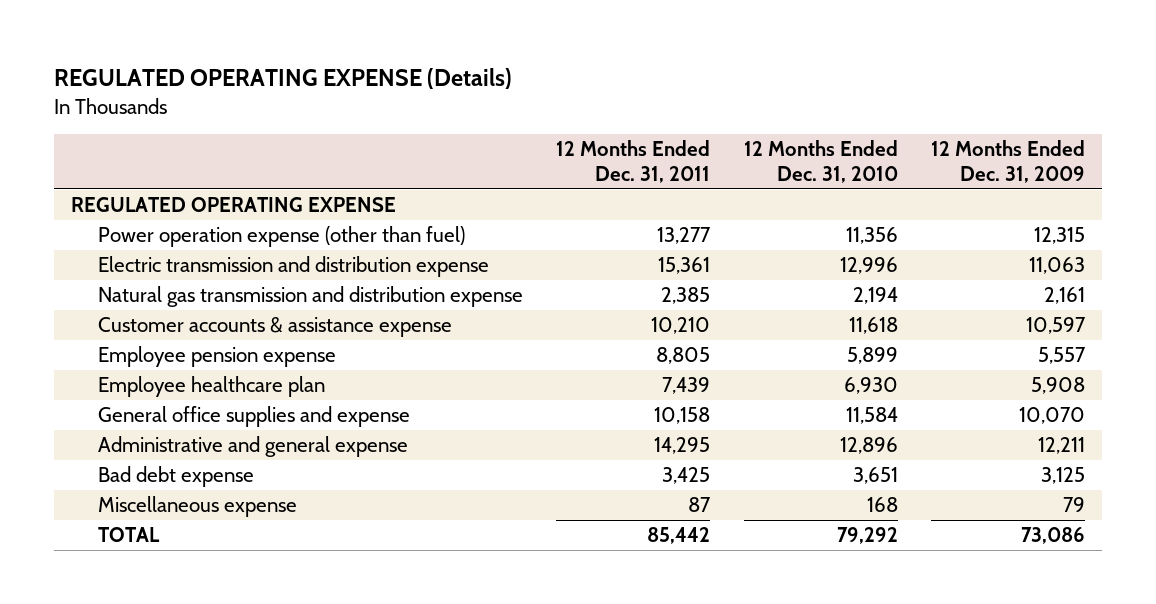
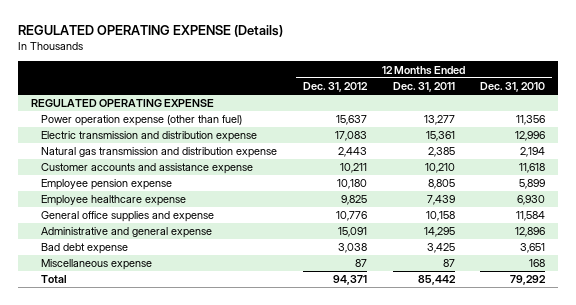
[930,140,1085,183] 12 Months Ended Dec. 31, 2009 -> none
none -> [302,82,368,93] Dec. 31, 2012
[98,317,453,338] Customer accounts & assistance expense -> [41,163,254,175] Customer accounts and assistance expense
[98,376,326,398] Employee healthcare plan -> [41,195,187,207] Employee healthcare expense
[98,527,161,543] TOTAL -> [41,275,68,284] Total

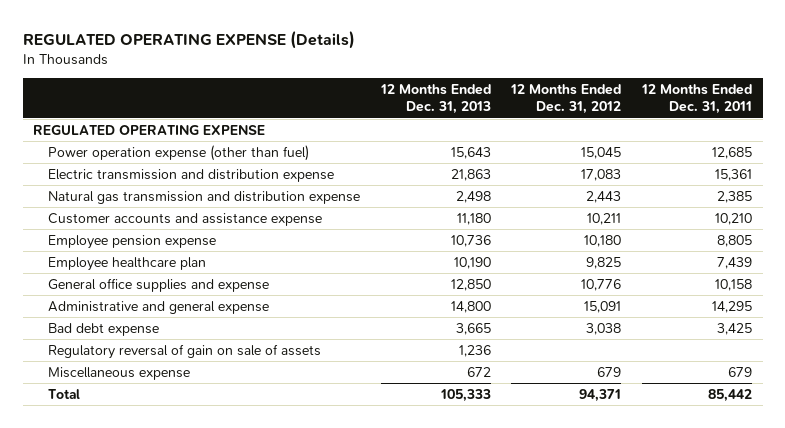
[480,82,546,93] Dec. 31, 2010 -> none
none -> [379,83,491,115] 12 Months Ended Dec. 31, 2013
[335,115,367,126] 15,637 -> [581,146,622,159] 15,045
[423,115,455,126] 13,277 -> [712,146,753,159] 12,685
[41,195,187,207] Employee healthcare expense -> [47,256,206,271] Employee healthcare plan
none -> [47,343,321,359] Regulatory reversal of gain on sale of assets
[354,259,367,268] 87 -> [597,366,622,377] 679
[442,259,455,268] 87 -> [728,366,753,377] 679

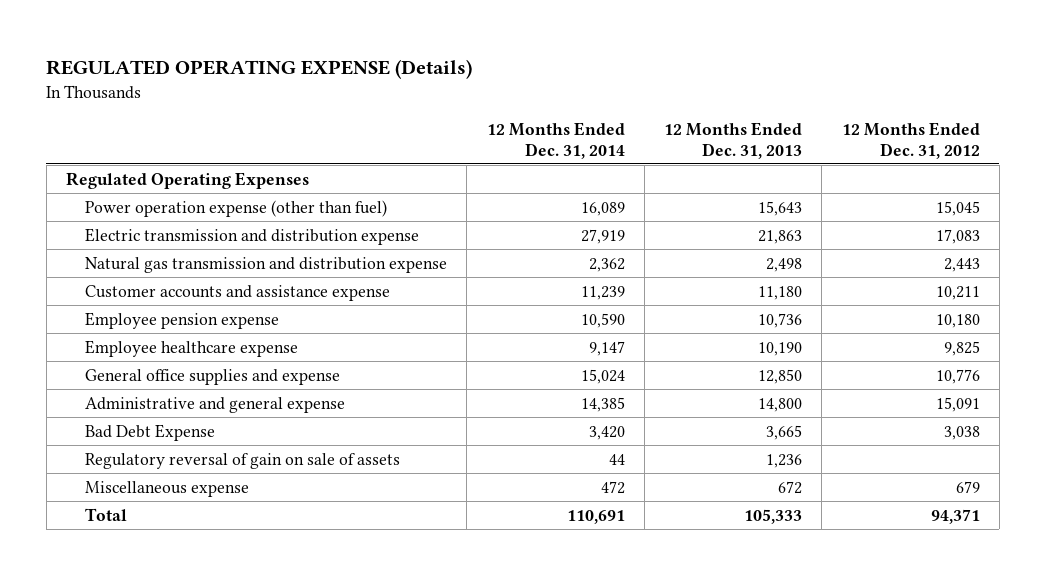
[641,83,753,115] 12 Months Ended Dec. 31, 2011 -> none
none -> [486,122,625,159] 12 Months Ended Dec. 31, 2014
[33,124,266,135] REGULATED OPERATING EXPENSE -> [65,171,309,189] Regulated Operating Expenses
[47,256,206,271] Employee healthcare plan -> [85,339,299,357] Employee healthcare expense
[47,322,159,336] Bad debt expense -> [85,423,216,441] Bad Debt Expense

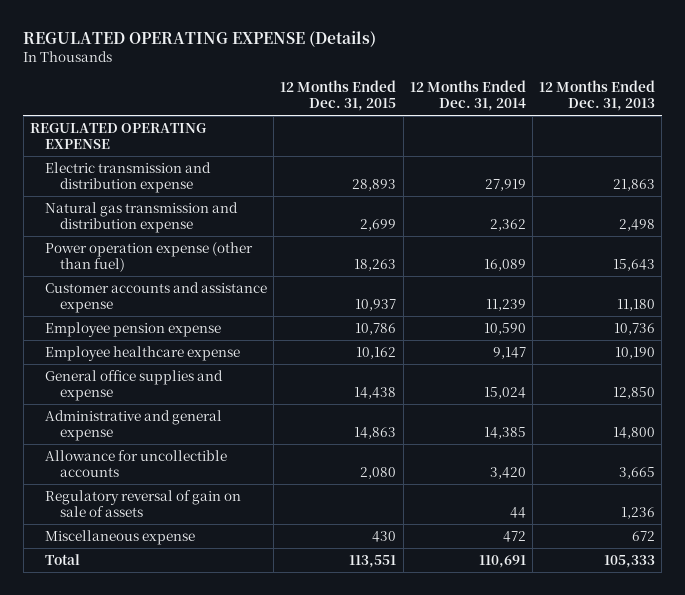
[841,122,980,159] 12 Months Ended Dec. 31, 2012 -> none
none -> [280,80,397,111] 12 Months Ended Dec. 31, 2015
[65,171,309,189] Regulated Operating Expenses -> [29,122,207,149] REGULATED OPERATING EXPENSE
[85,199,388,217] Power operation expense (other than fuel) -> [45,241,254,272] Power operation expense (other than fuel)
[85,423,216,441] Bad Debt Expense -> [45,449,228,477] Allowance for uncollectible accounts

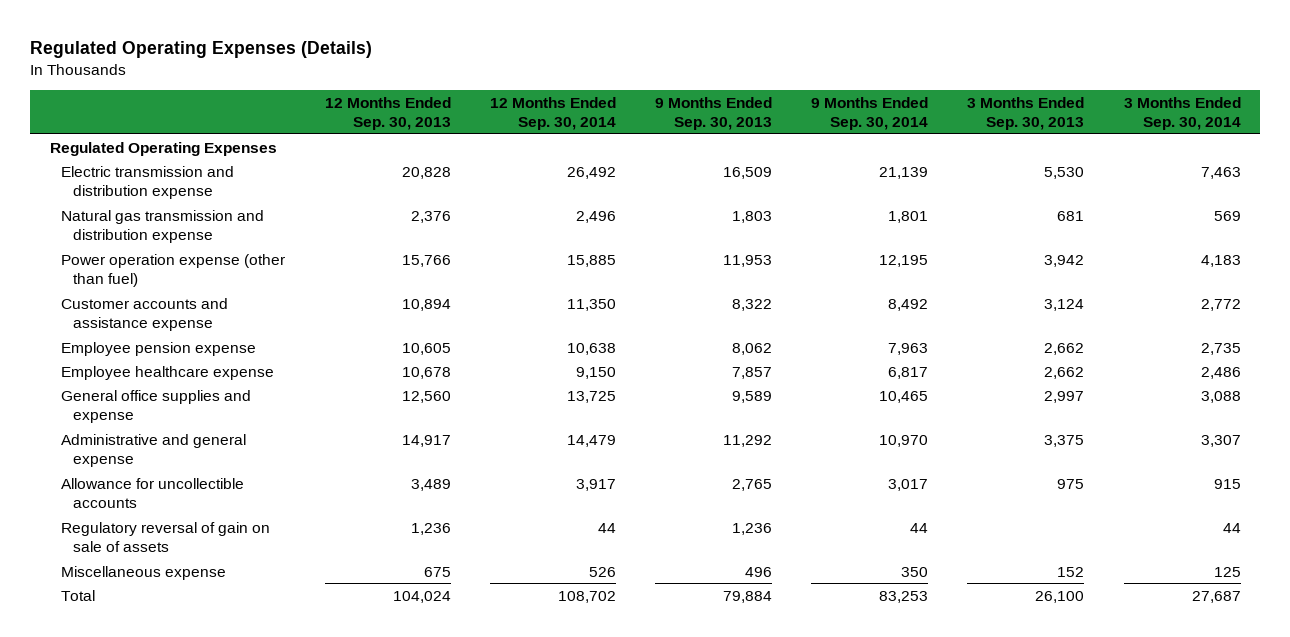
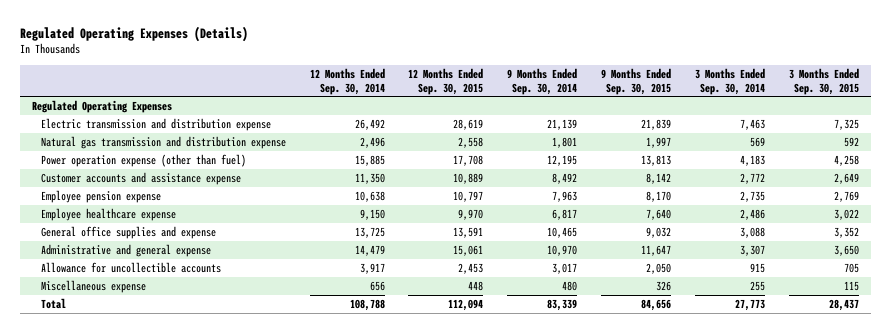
[324,96,451,130] 12 Months Ended Sep. 30, 2013 -> none
[655,96,773,130] 9 Months Ended Sep. 30, 2013 -> none
[967,96,1085,130] 3 Months Ended Sep. 30, 2013 -> none
none -> [408,67,484,95] 12 Months Ended Sep. 30, 2015
none -> [601,67,672,95] 9 Months Ended Sep. 30, 2015
none -> [788,67,859,95] 3 Months Ended Sep. 30, 2015
[61,521,271,552] Regulatory reversal of gain on sale of assets -> none
[588,566,616,577] 526 -> [369,280,385,291] 656
[901,566,929,577] 350 -> [562,280,578,291] 480
[1213,566,1241,577] 125 -> [749,280,765,291] 255
[557,590,616,603] 108,702 -> [349,298,385,311] 108,788
[879,590,929,603] 83,253 -> [547,298,578,311] 83,339
[1191,590,1241,603] 27,687 -> [734,298,765,311] 27,773

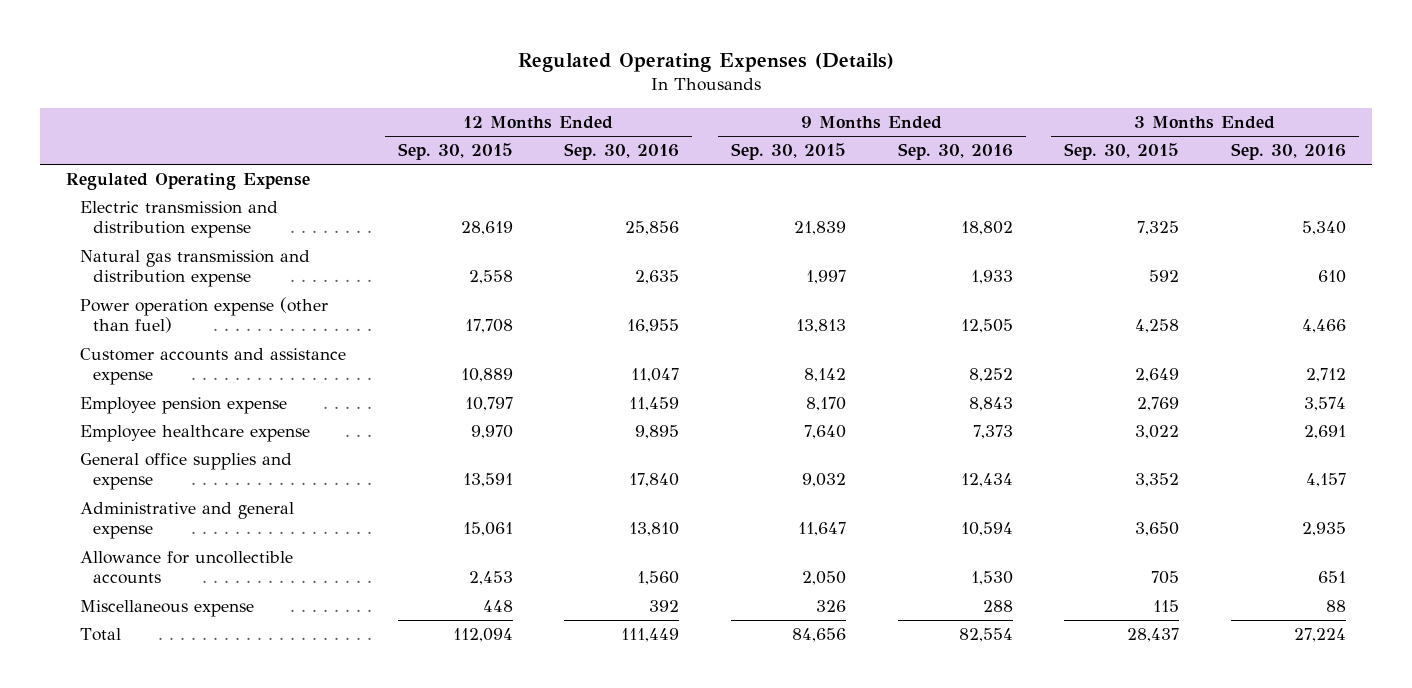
[309,67,385,95] 12 Months Ended Sep. 30, 2014 -> none
[507,67,578,95] 9 Months Ended Sep. 30, 2014 -> none
[694,67,765,95] 3 Months Ended Sep. 30, 2014 -> none
none -> [564,143,680,161] Sep. 30, 2016
none -> [897,143,1013,161] Sep. 30, 2016
none -> [1231,143,1347,161] Sep. 30, 2016
[31,99,172,113] Regulated Operating Expenses -> [66,173,311,191] Regulated Operating Expense

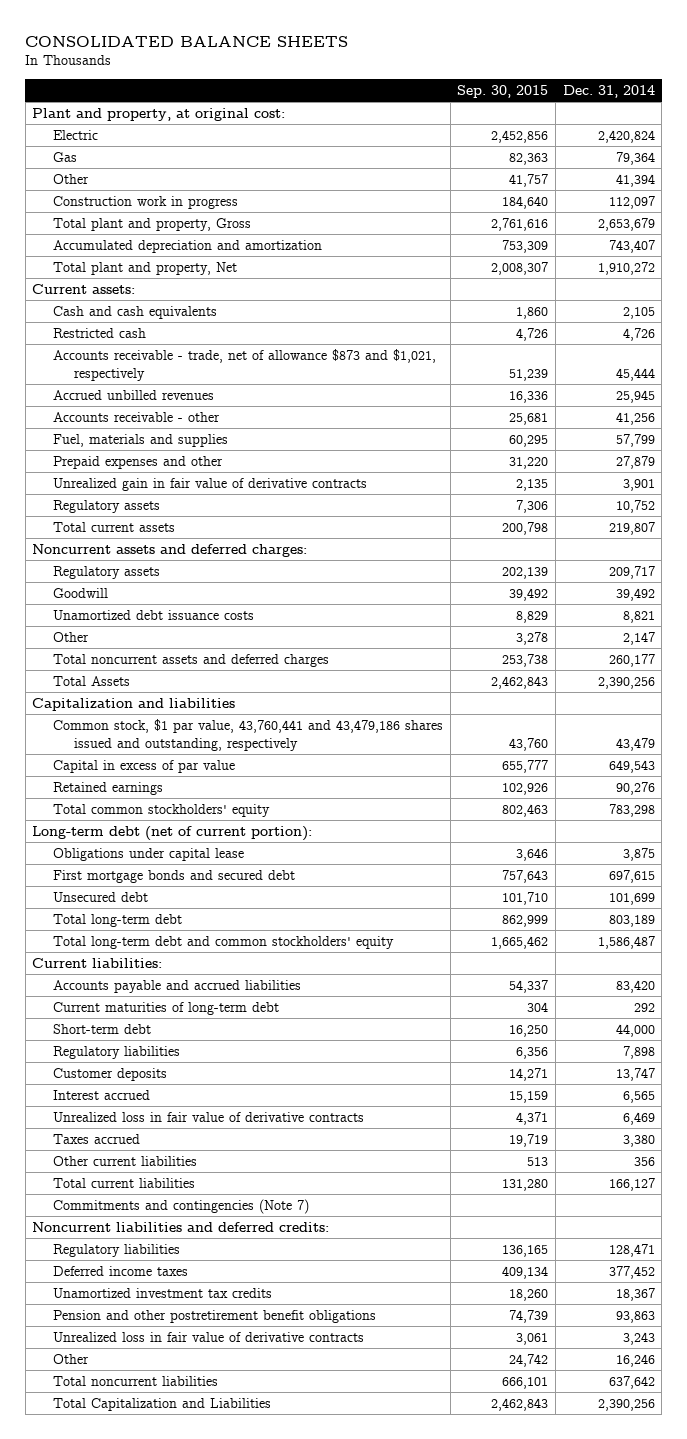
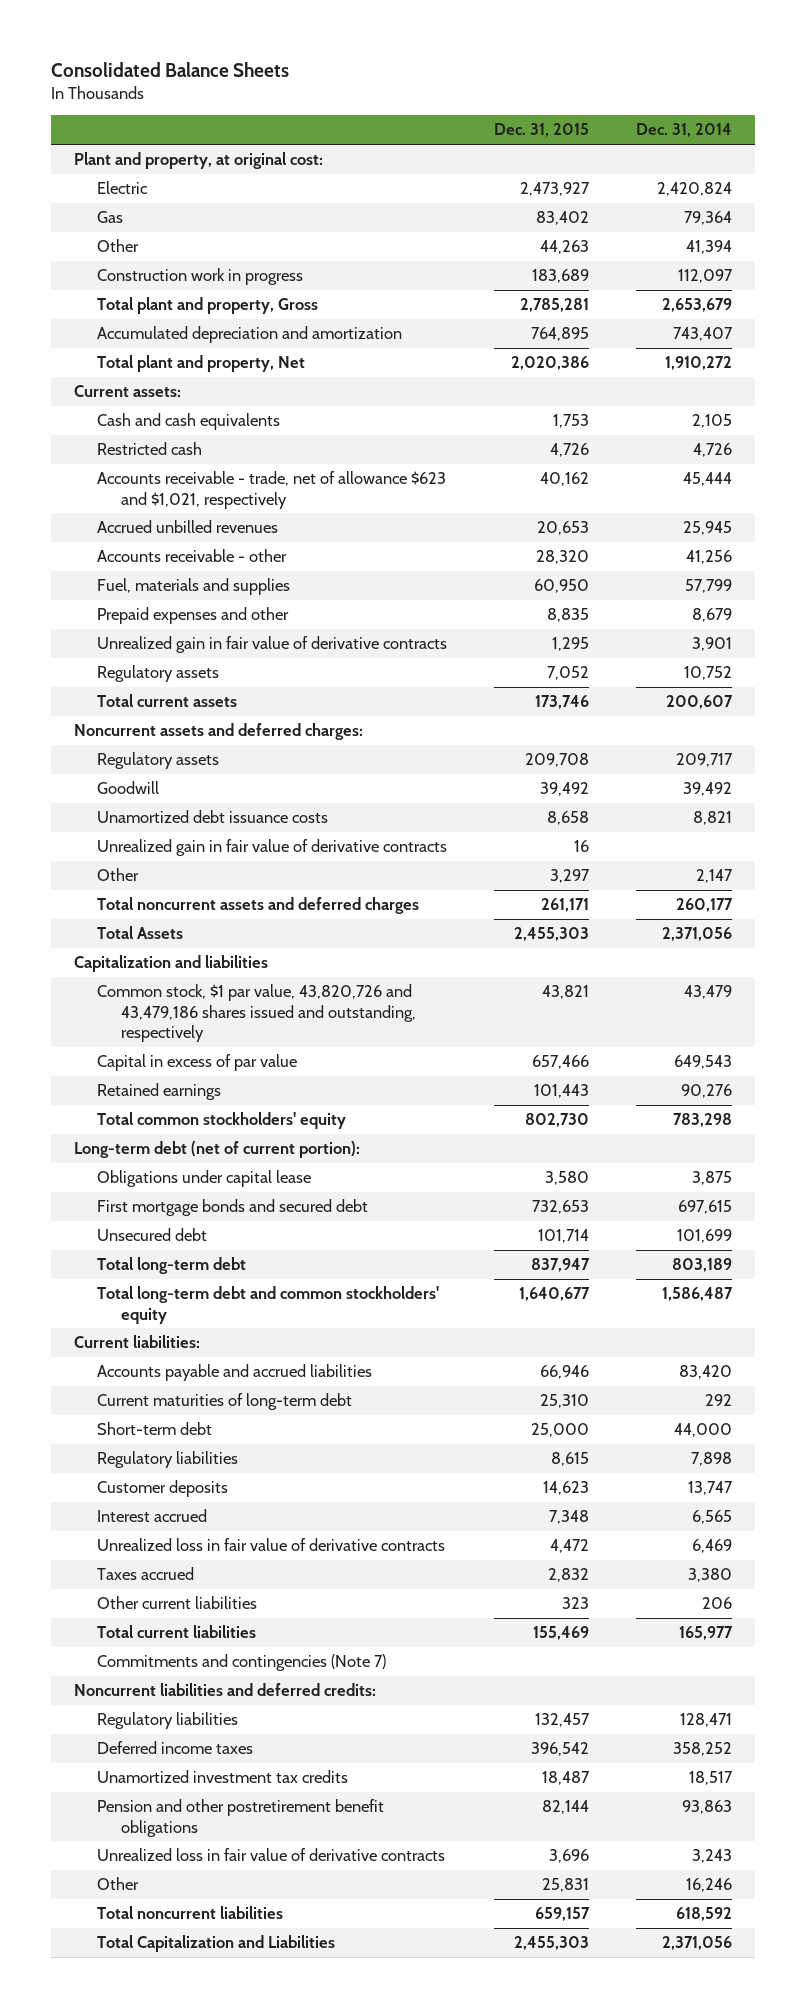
[25,35,349,47] CONSOLIDATED BALANCE SHEETS -> [50,61,289,77] Consolidated Balance Sheets
[457,85,549,99] Sep. 30, 2015 -> none
none -> [494,123,590,138] Dec. 31, 2015
[52,348,436,381] Accounts receivable - trade, net of allowance $873 and $1,021, respectively -> [97,471,447,509] Accounts receivable - trade, net of allowance $623 and $1,021, respectively
[615,455,655,469] 27,879 -> [691,608,732,623] 8,679
[608,521,655,535] 219,807 -> [665,695,733,710] 200,607
none -> [97,839,448,857] Unrealized gain in fair value of derivative contracts
[597,676,655,689] 2,390,256 -> [661,927,732,942] 2,371,056
[52,718,443,751] Common stock, $1 par value, 43,760,441 and 43,479,186 shares issued and outstanding, respectively -> [97,984,416,1043] Common stock, $1 par value, 43,820,726 and 43,479,186 shares issued and outstanding, respectively
[633,1156,655,1166] 356 -> [701,1597,732,1610] 206
[608,1177,655,1191] 166,127 -> [678,1626,733,1641] 165,977
[608,1265,655,1279] 377,452 -> [672,1742,732,1757] 358,252
[615,1287,655,1301] 18,367 -> [688,1771,733,1786] 18,517
[608,1375,655,1389] 637,642 -> [675,1907,732,1922] 618,592
[597,1398,655,1411] 2,390,256 -> [661,1936,732,1951] 2,371,056

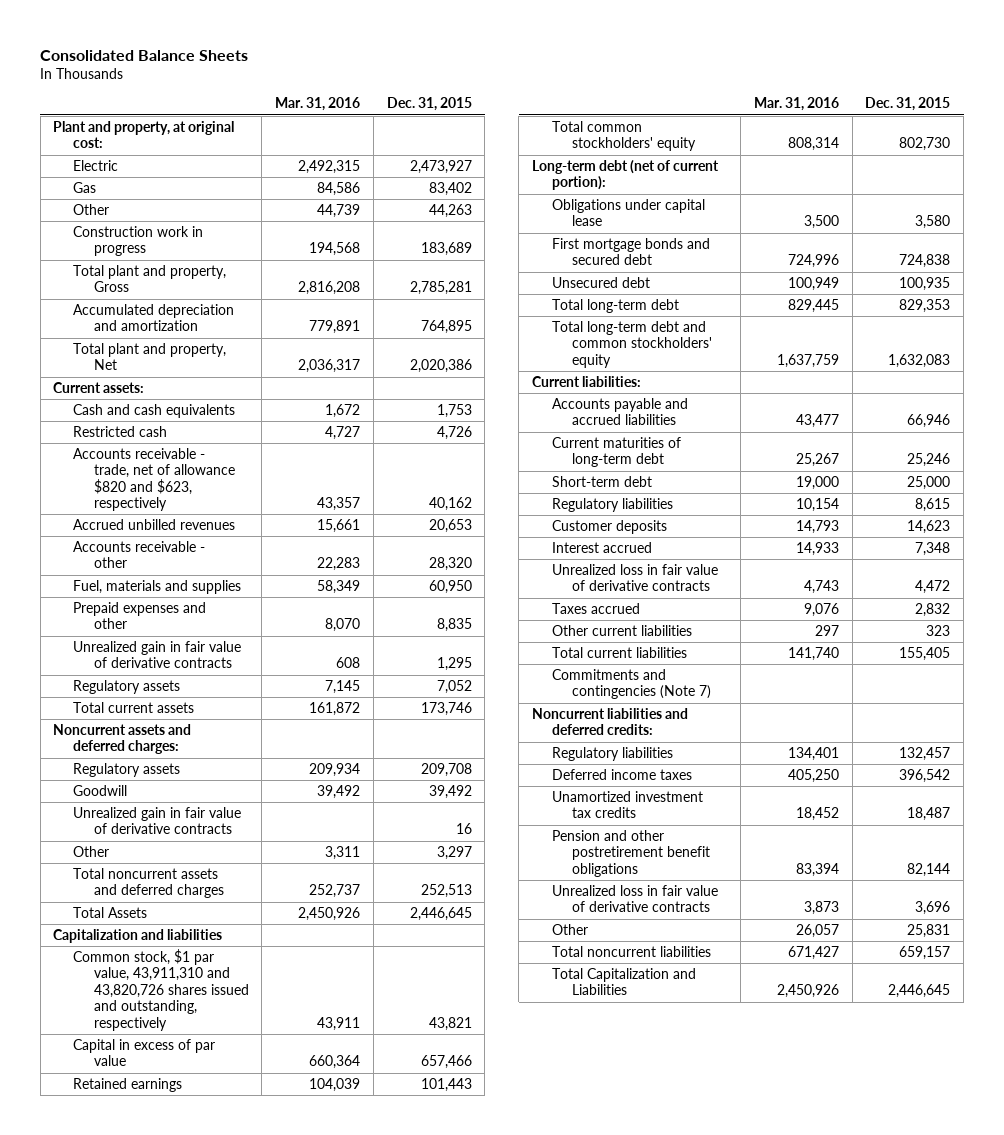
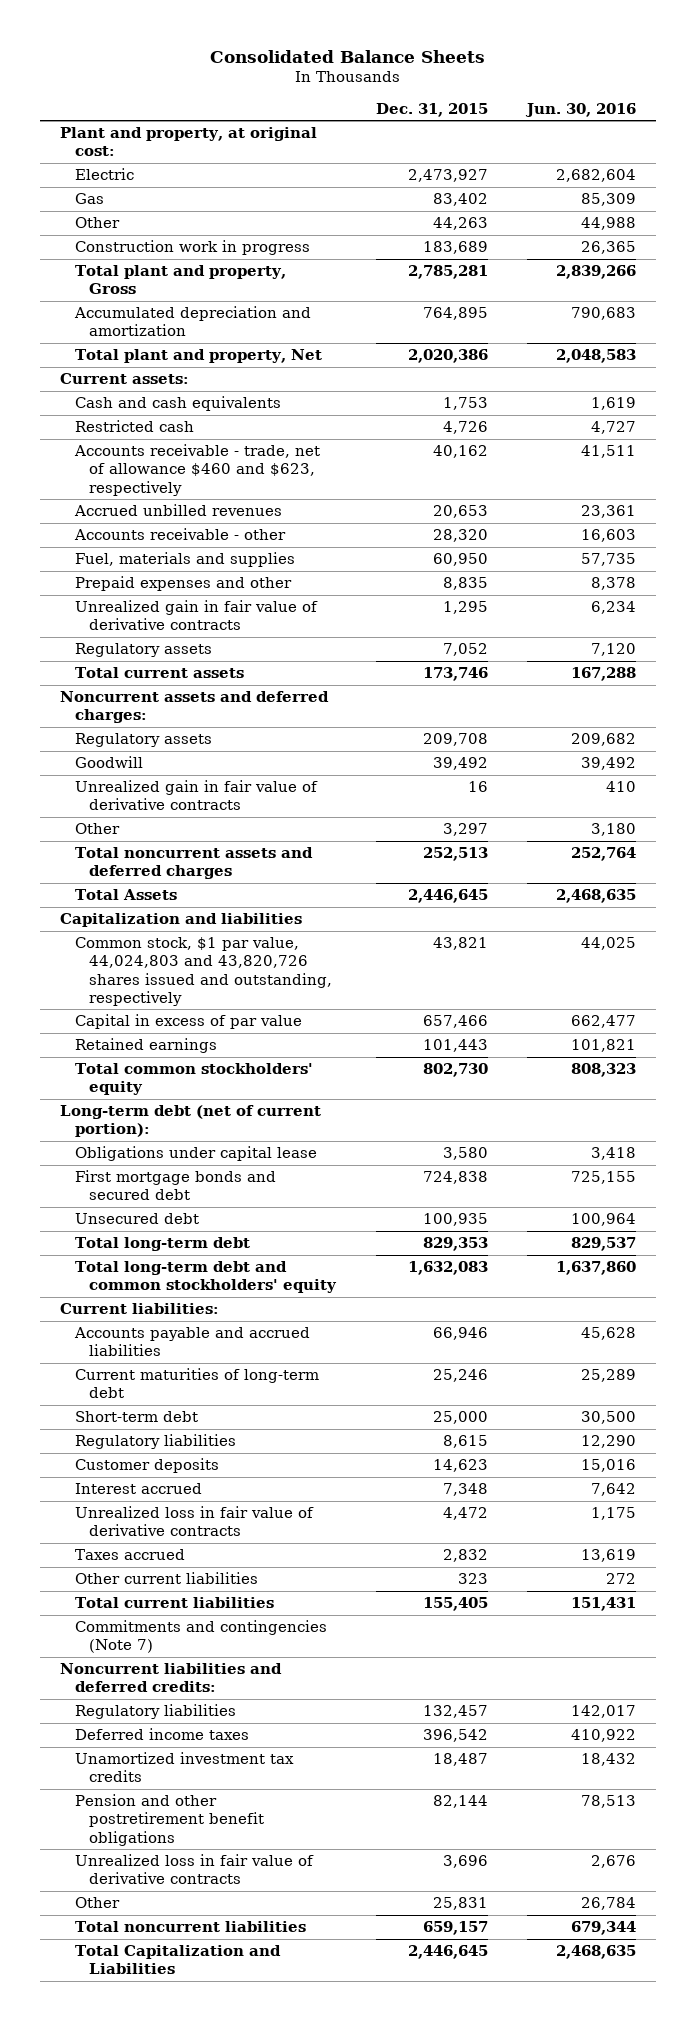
[275,97,361,112] Mar. 31, 2016 -> none
none -> [525,102,637,117] Jun. 30, 2016
[73,447,235,512] Accounts receivable - trade, net of allowance $820 and $623, respectively -> [73,444,320,496] Accounts receivable - trade, net of allowance $460 and $623, respectively
[73,948,249,1031] Common stock, $1 par value, 43,911,310 and 43,820,726 shares issued and outstanding, respectively -> [74,937,333,1006] Common stock, $1 par value, 44,024,803 and 43,820,726 shares issued and outstanding, respectively

